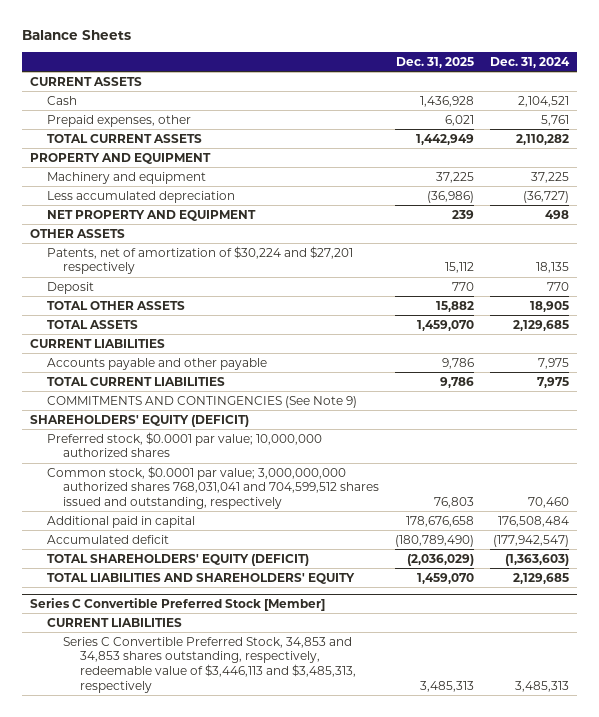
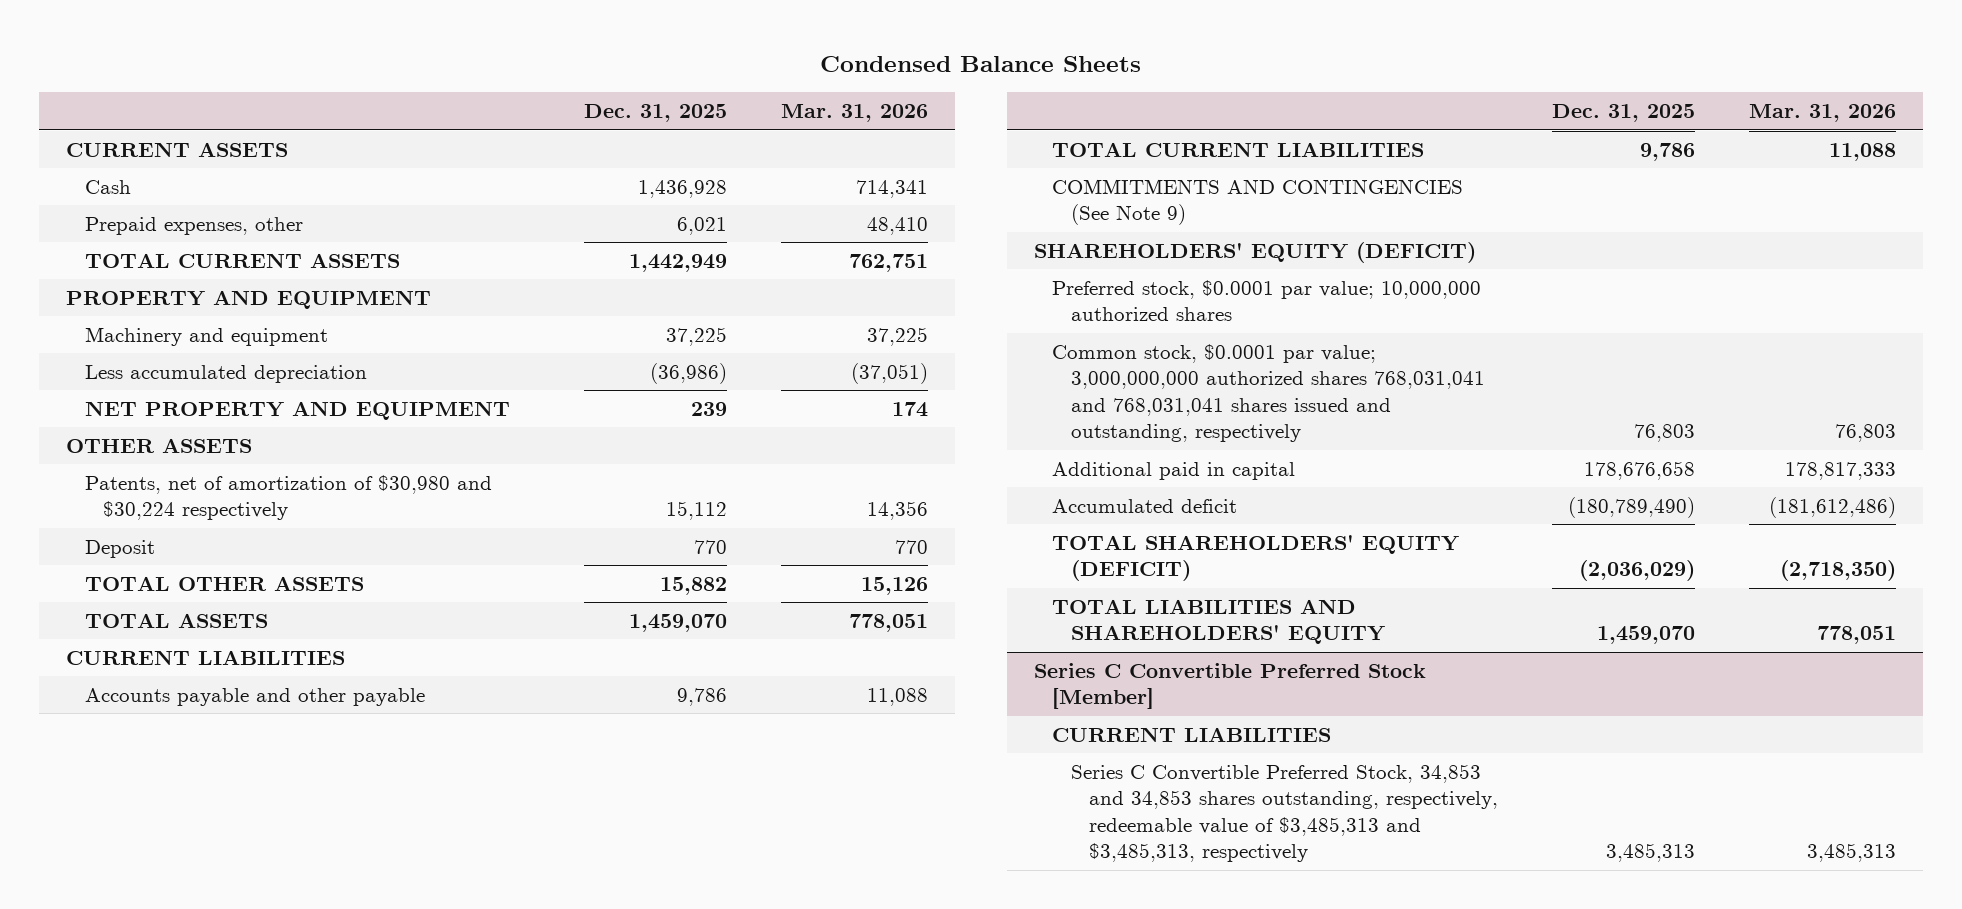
[22,30,132,41] Balance Sheets -> [820,55,1142,72] Condensed Balance Sheets
[489,56,570,68] Dec. 31, 2024 -> none
none -> [781,104,929,123] Mar. 31, 2026
[46,245,353,275] Patents, net of amortization of $30,224 and $27,201 respectively -> [84,474,492,521] Patents, net of amortization of $30,980 and $30,224 respectively
[46,465,380,510] Common stock, $0.0001 par value; 3,000,000,000 authorized shares 768,031,041 and 704,599,512 shares issued and outstanding, respectively -> [1052,343,1485,443] Common stock, $0.0001 par value; 3,000,000,000 authorized shares 768,031,041 and 768,031,041 shares issued and outstanding, respectively
[63,636,356,693] Series C Convertible Preferred Stock, 34,853 and 34,853 shares outstanding, respectively, redeemable value of $3,446,113 and $3,485,313, respectively -> [1070,763,1499,863] Series C Convertible Preferred Stock, 34,853 and 34,853 shares outstanding, respectively, redeemable value of $3,485,313 and $3,485,313, respectively

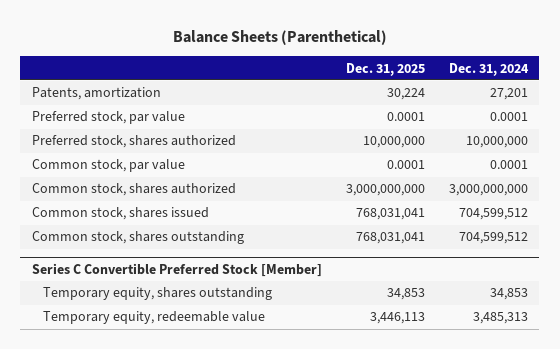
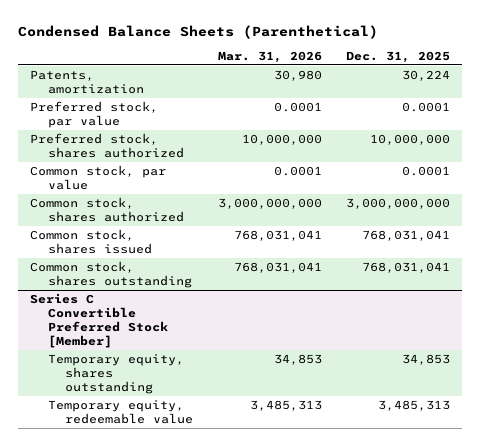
[172,30,387,46] Balance Sheets (Parenthetical) -> [18,24,379,39] Condensed Balance Sheets (Parenthetical)
[448,62,529,76] Dec. 31, 2024 -> none
none -> [217,51,322,64] Mar. 31, 2026
[369,312,425,325] 3,446,113 -> [377,399,450,411] 3,485,313

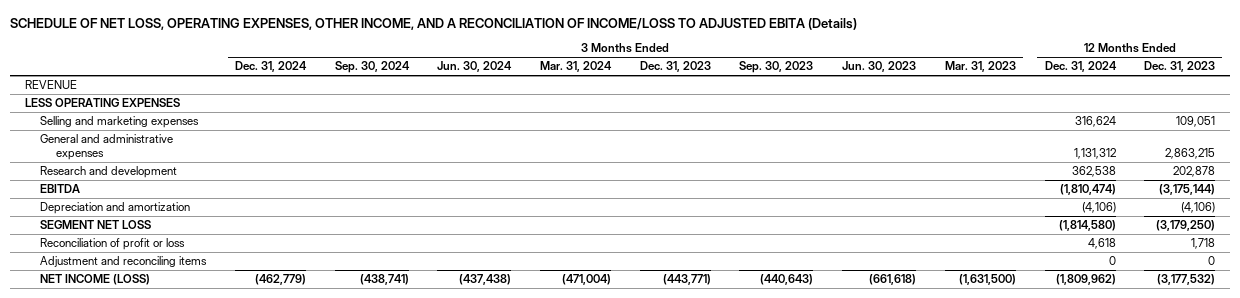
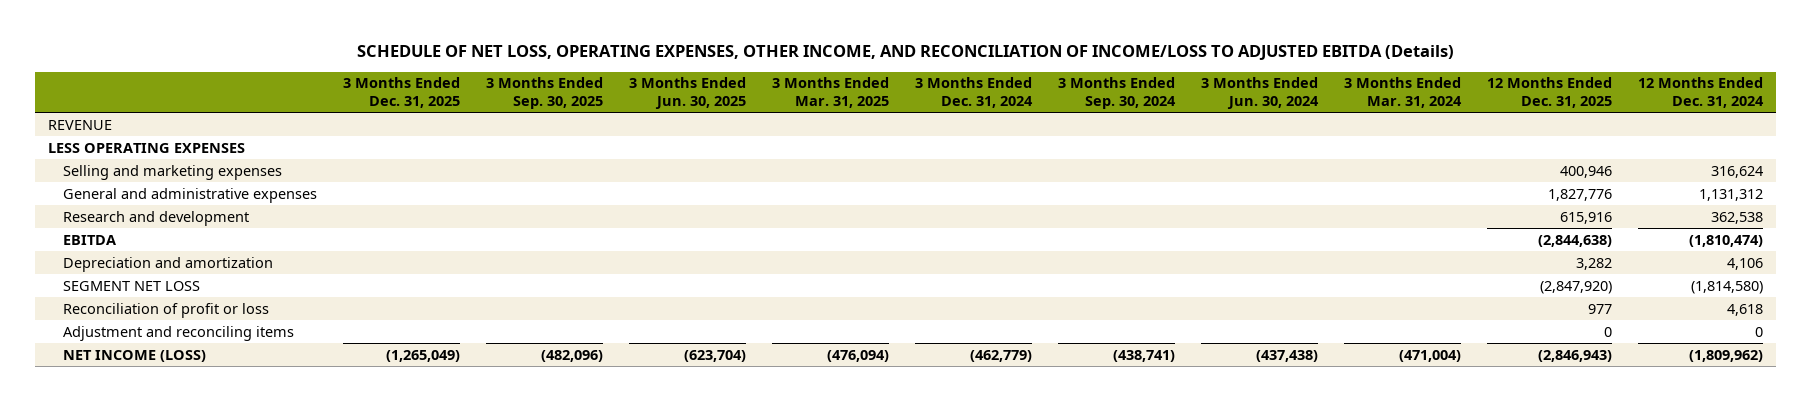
[10,17,858,30] SCHEDULE OF NET LOSS, OPERATING EXPENSES, OTHER INCOME, AND A RECONCILIATION OF INCOME/LOSS TO ADJUSTED EBITA (Details) -> [356,45,1454,61] SCHEDULE OF NET LOSS, OPERATING EXPENSES, OTHER INCOME, AND RECONCILIATION OF INCOME/LOSS TO ADJUSTED EBITDA (Details)
[639,61,711,73] Dec. 31, 2023 -> none
[739,61,814,74] Sep. 30, 2023 -> none
[842,61,917,73] Jun. 30, 2023 -> none
[944,61,1016,73] Mar. 31, 2023 -> none
[1144,61,1216,73] Dec. 31, 2023 -> none
none -> [343,77,461,108] 3 Months Ended Dec. 31, 2025
none -> [486,77,604,109] 3 Months Ended Sep. 30, 2025
none -> [629,77,747,109] 3 Months Ended Jun. 30, 2025
none -> [772,77,890,108] 3 Months Ended Mar. 31, 2025
none -> [1487,77,1613,108] 12 Months Ended Dec. 31, 2025
[1081,202,1116,214] (4,106) -> [1727,257,1764,270] 4,106

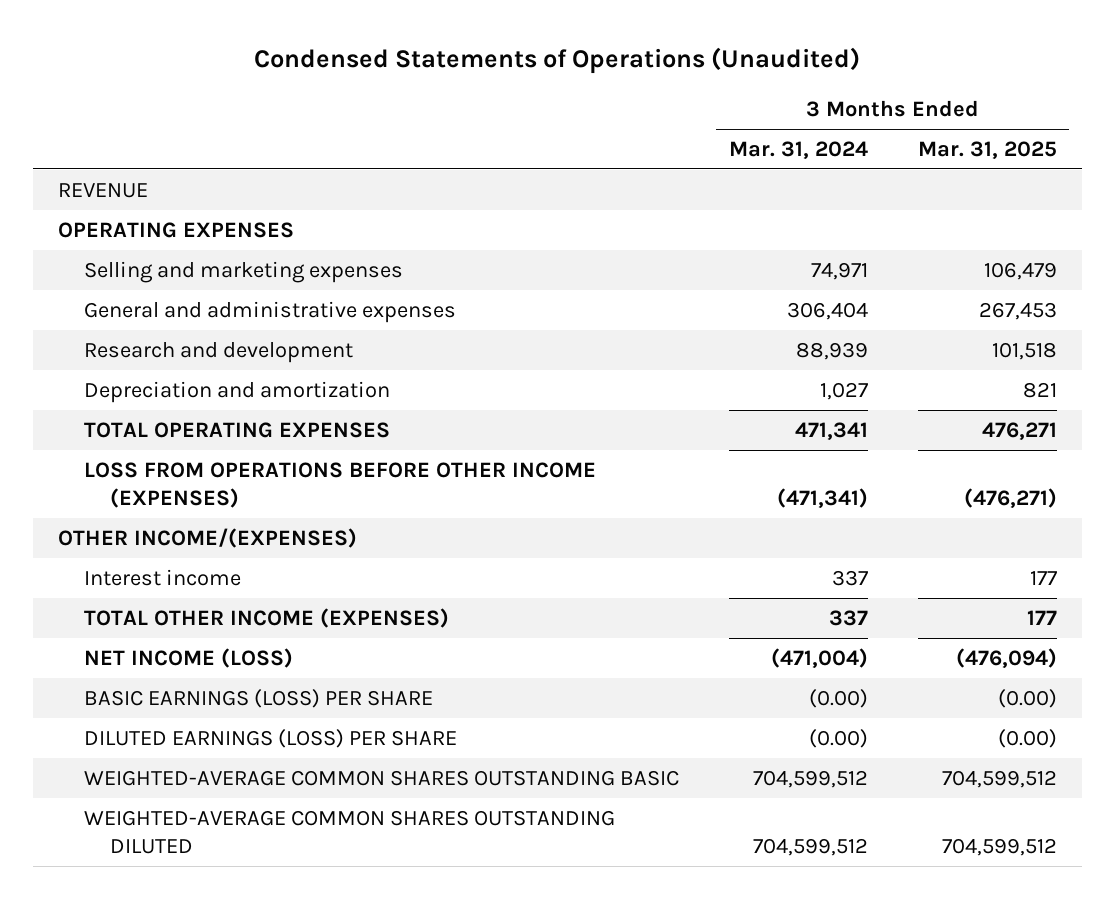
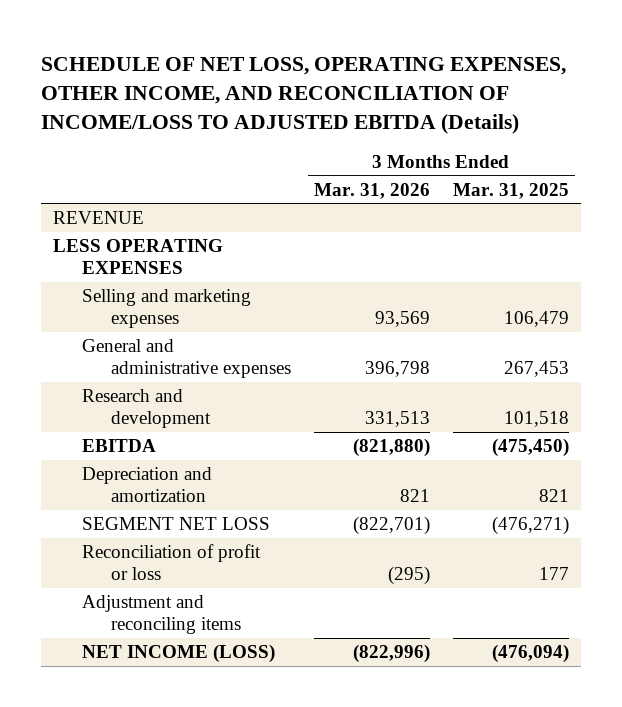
[254,47,861,75] Condensed Statements of Operations (Unaudited) -> [41,56,567,135] SCHEDULE OF NET LOSS, OPERATING EXPENSES, OTHER INCOME, AND RECONCILIATION OF INCOME/LOSS TO ADJUSTED EBITDA (Details)
[728,141,868,160] Mar. 31, 2024 -> none
none -> [313,182,430,199] Mar. 31, 2026
[57,221,294,238] OPERATING EXPENSES -> [52,238,223,275] LESS OPERATING EXPENSES
none -> [81,438,156,452] EBITDA
[84,421,391,438] TOTAL OPERATING EXPENSES -> none
[57,527,357,548] OTHER INCOME/(EXPENSES) -> none
[84,568,242,586] Interest income -> none
[84,461,597,508] LOSS FROM OPERATIONS BEFORE OTHER INCOME (EXPENSES) -> [81,516,270,530] SEGMENT NET LOSS
[84,607,450,628] TOTAL OTHER INCOME (EXPENSES) -> [81,543,261,581] Reconciliation of profit or loss
none -> [81,594,241,635] Adjustment and reconciling items
[84,688,434,708] BASIC EARNINGS (LOSS) PER SHARE -> none
[84,728,458,748] DILUTED EARNINGS (LOSS) PER SHARE -> none
[84,769,680,786] WEIGHTED-AVERAGE COMMON SHARES OUTSTANDING BASIC -> none
[84,809,616,854] WEIGHTED-AVERAGE COMMON SHARES OUTSTANDING DILUTED -> none

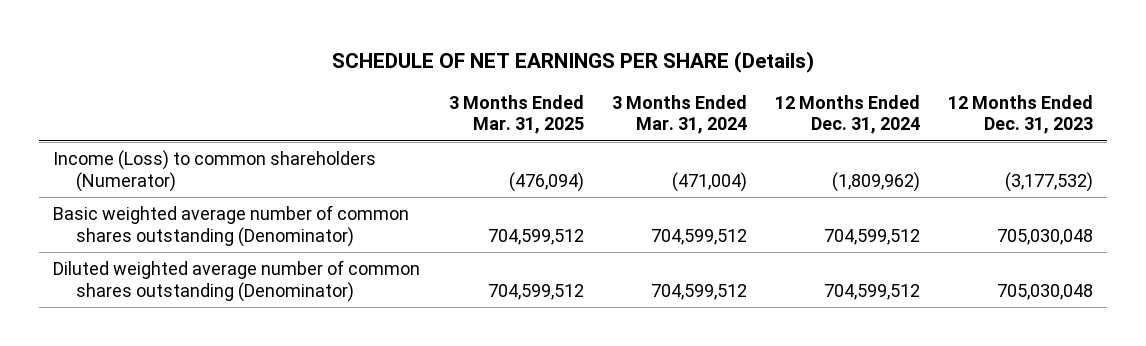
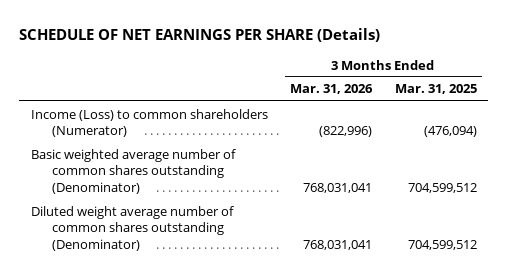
[611,95,747,135] 3 Months Ended Mar. 31, 2024 -> none
[774,95,920,135] 12 Months Ended Dec. 31, 2024 -> none
[948,95,1094,135] 12 Months Ended Dec. 31, 2023 -> none
none -> [290,84,374,95] Mar. 31, 2026
[53,260,421,302] Diluted weighted average number of common shares outstanding (Denominator) -> [30,205,234,251] Diluted weight average number of common shares outstanding (Denominator)

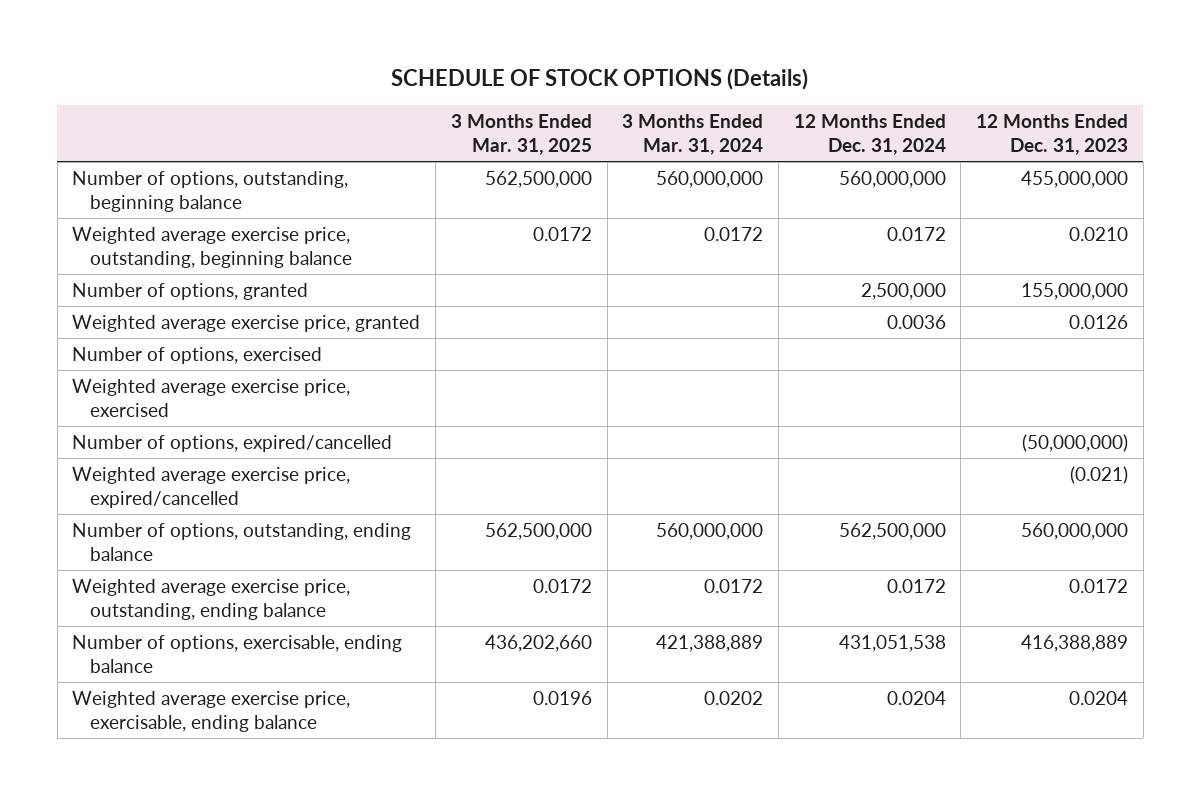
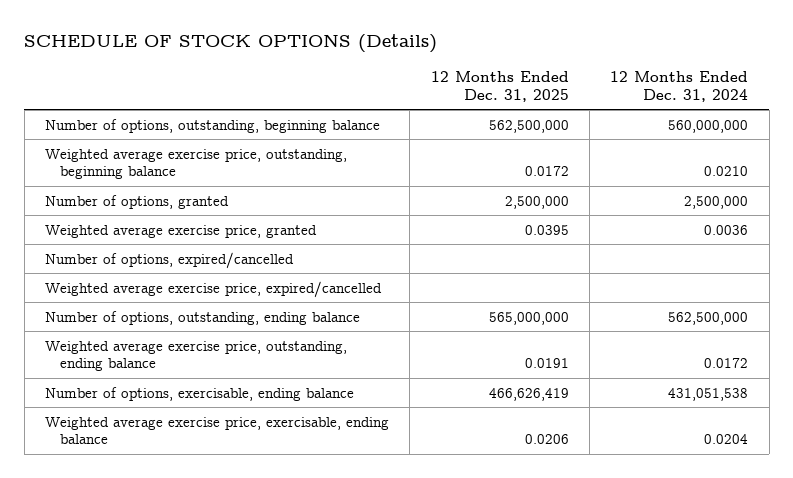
[450,113,592,155] 3 Months Ended Mar. 31, 2025 -> none
[622,113,764,155] 3 Months Ended Mar. 31, 2024 -> none
[976,113,1129,155] 12 Months Ended Dec. 31, 2023 -> none
none -> [430,71,569,102] 12 Months Ended Dec. 31, 2025
[886,226,946,241] 0.0172 -> [704,166,749,177] 0.0210
[72,346,323,364] Number of options, exercised -> none
[72,378,351,417] Weighted average exercise price, exercised -> none

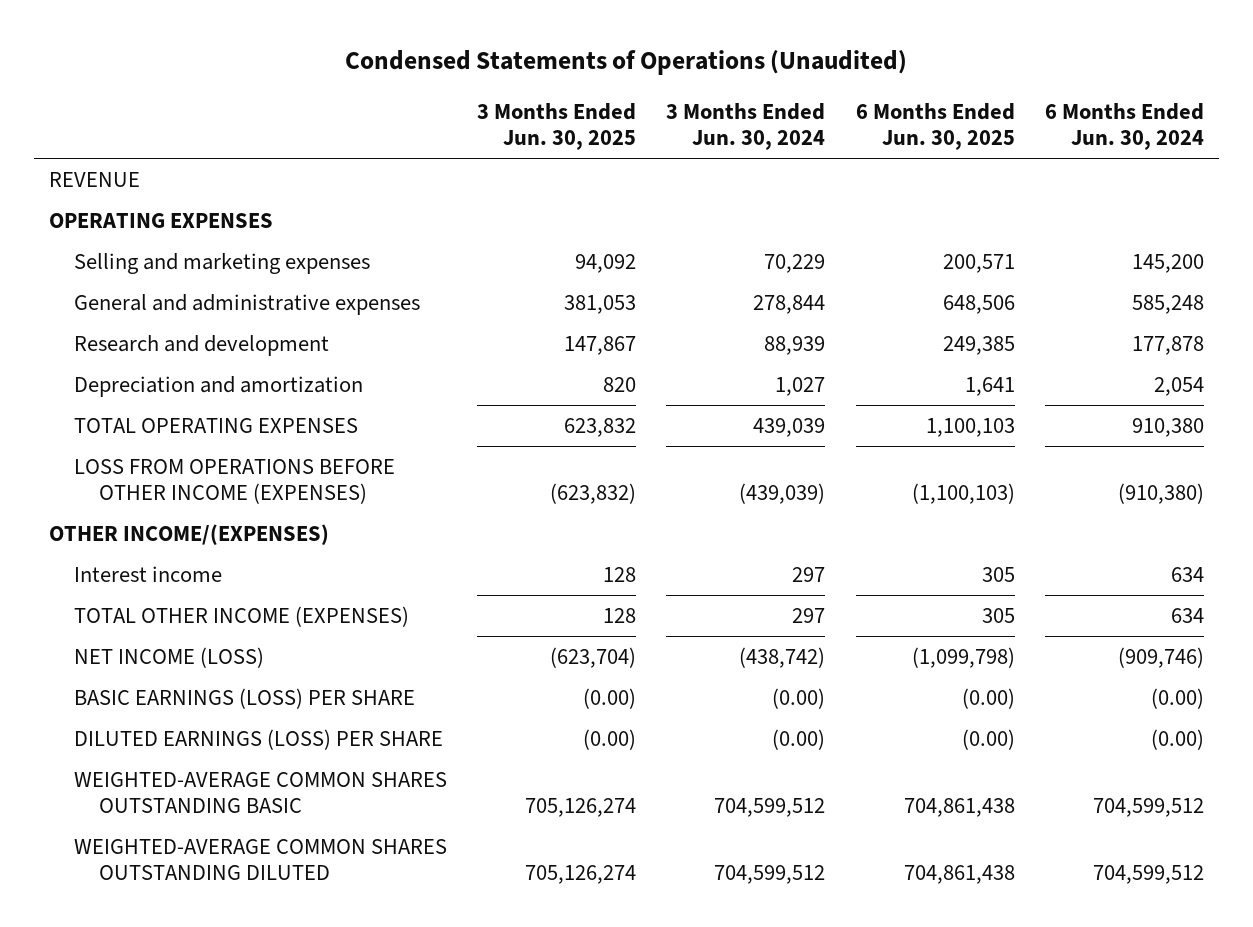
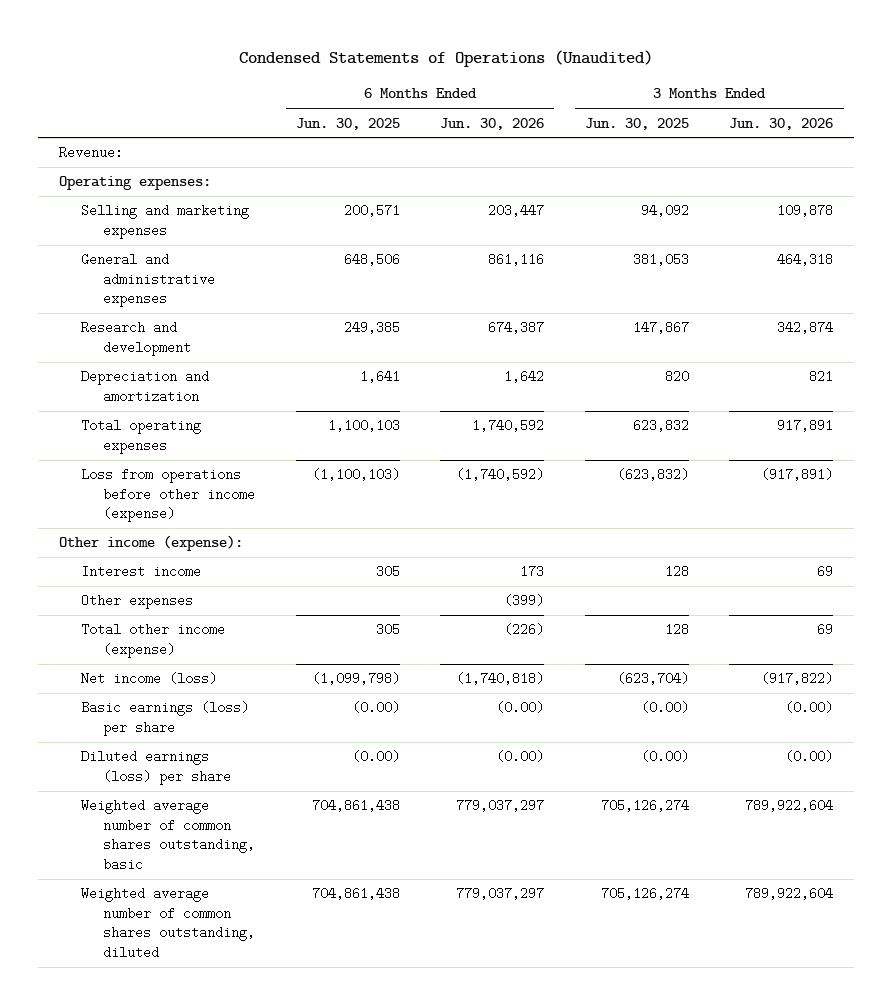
[666,102,826,150] 3 Months Ended Jun. 30, 2024 -> none
[1044,102,1204,150] 6 Months Ended Jun. 30, 2024 -> none
none -> [440,117,545,130] Jun. 30, 2026
none -> [729,117,834,130] Jun. 30, 2026
[48,171,140,187] REVENUE -> [58,146,123,160] Revenue:
[48,212,273,228] OPERATING EXPENSES -> [58,176,211,191] Operating expenses:
[74,417,359,433] TOTAL OPERATING EXPENSES -> [80,419,201,454] Total operating expenses
[74,458,396,504] LOSS FROM OPERATIONS BEFORE OTHER INCOME (EXPENSES) -> [80,468,256,523] Loss from operations before other income (expense)
[48,523,329,545] OTHER INCOME/(EXPENSES) -> [58,535,243,552] Other income (expense):
none -> [80,594,193,610] Other expenses
[74,605,410,627] TOTAL OTHER INCOME (EXPENSES) -> [80,623,225,658] Total other income (expense)
[74,646,265,668] NET INCOME (LOSS) -> [80,672,217,686] Net income (loss)
[74,687,416,709] BASIC EARNINGS (LOSS) PER SHARE -> [80,701,249,736] Basic earnings (loss) per share
[74,728,444,750] DILUTED EARNINGS (LOSS) PER SHARE -> [80,750,232,785] Diluted earnings (loss) per share
[74,771,448,813] WEIGHTED-AVERAGE COMMON SHARES OUTSTANDING BASIC -> [80,799,256,872] Weighted average number of common shares outstanding, basic
[74,838,448,880] WEIGHTED-AVERAGE COMMON SHARES OUTSTANDING DILUTED -> [80,887,256,960] Weighted average number of common shares outstanding, diluted

